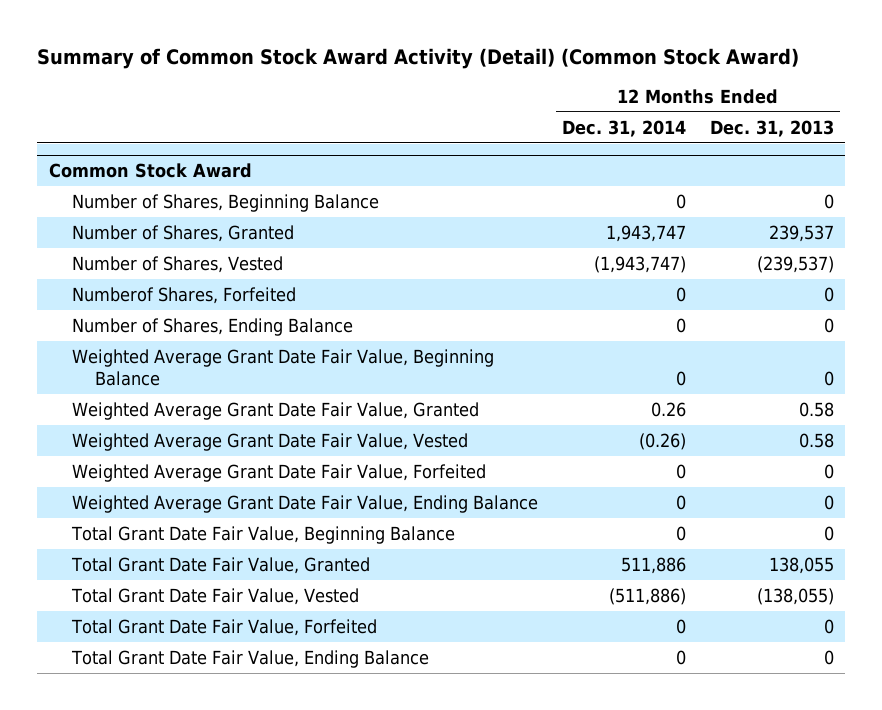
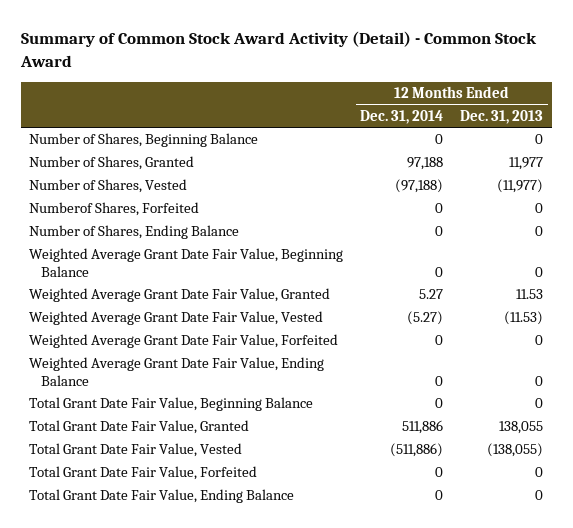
[36,47,799,69] Summary of Common Stock Award Activity (Detail) (Common Stock Award) -> [19,30,537,67] Summary of Common Stock Award Activity (Detail) - Common Stock Award
[48,162,252,178] Common Stock Award -> none
[605,224,686,242] 1,943,747 -> [407,157,444,171] 97,188
[768,224,834,242] 239,537 -> [509,157,544,171] 11,977
[593,255,686,273] (1,943,747) -> [395,179,444,194] (97,188)
[756,255,834,273] (239,537) -> [497,179,544,194] (11,977)
[650,401,686,417] 0.26 -> [419,289,444,300] 5.27
[798,401,834,417] 0.58 -> [516,289,544,300] 11.53
[638,432,686,450] (0.26) -> [407,311,444,326] (5.27)
[798,432,834,448] 0.58 -> [504,311,544,326] (11.53)

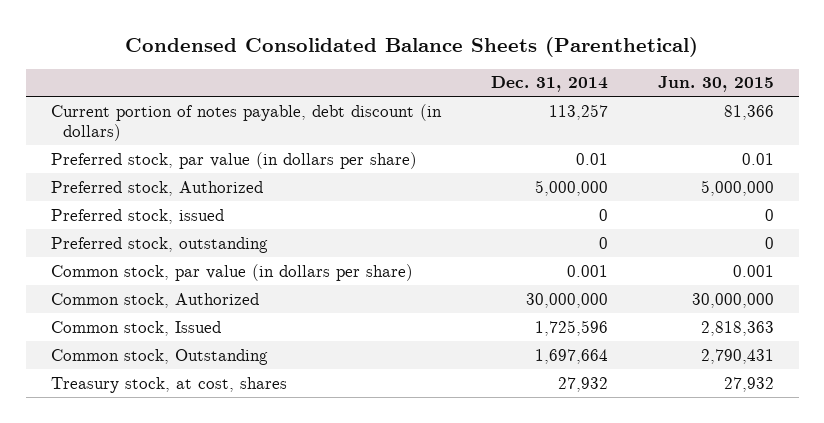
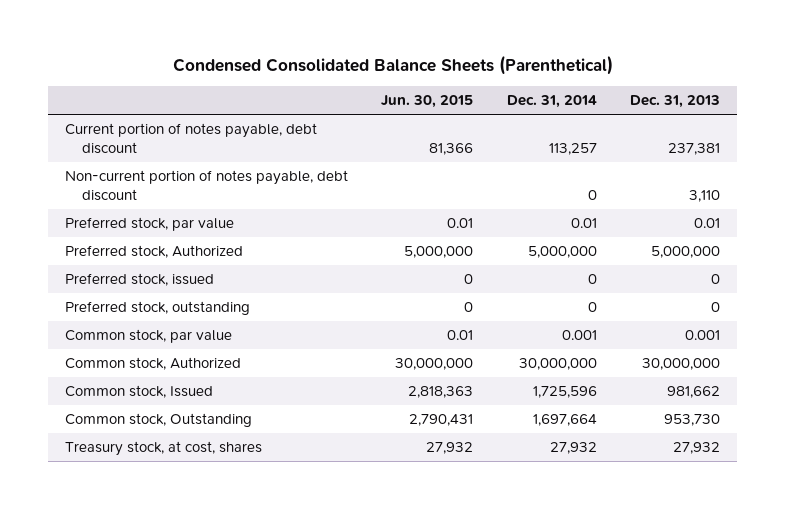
none -> [630,95,721,109] Dec. 31, 2013
[50,103,442,141] Current portion of notes payable, debt discount (in dollars) -> [64,123,317,155] Current portion of notes payable, debt discount
none -> [64,170,348,202] Non-current portion of notes payable, debt discount
[50,151,417,169] Preferred stock, par value (in dollars per share) -> [64,217,234,232] Preferred stock, par value
[50,263,413,281] Common stock, par value (in dollars per share) -> [64,329,232,344] Common stock, par value
[732,264,774,277] 0.001 -> [447,330,474,341] 0.01

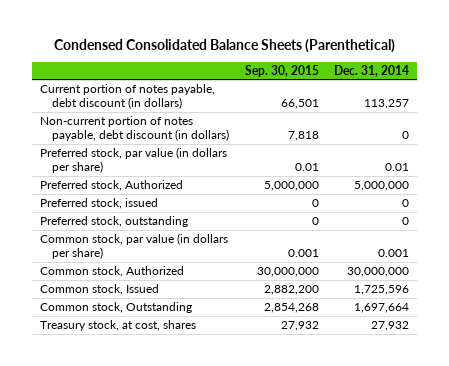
[381,95,474,109] Jun. 30, 2015 -> none
[630,95,721,109] Dec. 31, 2013 -> none
none -> [244,64,319,77] Sep. 30, 2015
[64,123,317,155] Current portion of notes payable, debt discount -> [39,83,215,110] Current portion of notes payable, debt discount (in dollars)
[64,170,348,202] Non-current portion of notes payable, debt discount -> [39,115,230,142] Non-current portion of notes payable, debt discount (in dollars)
[64,217,234,232] Preferred stock, par value -> [39,146,227,174] Preferred stock, par value (in dollars per share)
[64,329,232,344] Common stock, par value -> [39,232,228,260] Common stock, par value (in dollars per share)

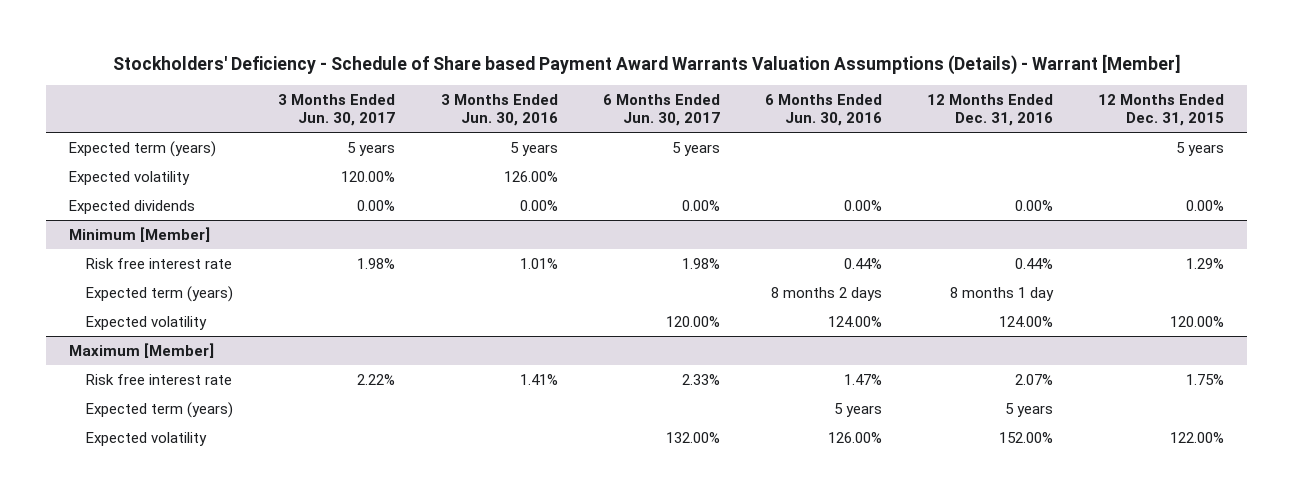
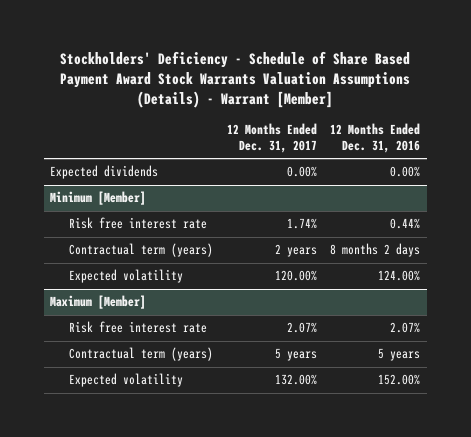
[112,53,1181,75] Stockholders' Deficiency - Schedule of Share based Payment Award Warrants Valuation Assumptions (Details) - Warrant [Member] -> [60,50,411,108] Stockholders' Deficiency - Schedule of Share Based Payment Award Stock Warrants Valuation Assumptions (Details) - Warrant [Member]
[278,93,396,127] 3 Months Ended Jun. 30, 2017 -> none
[440,93,558,127] 3 Months Ended Jun. 30, 2016 -> none
[602,93,720,127] 6 Months Ended Jun. 30, 2017 -> none
[765,93,883,127] 6 Months Ended Jun. 30, 2016 -> none
[1098,93,1225,127] 12 Months Ended Dec. 31, 2015 -> none
none -> [226,122,317,153] 12 Months Ended Dec. 31, 2017
[68,140,216,157] Expected term (years) -> none
[68,170,190,185] Expected volatility -> none
[86,285,234,302] Expected term (years) -> [69,243,214,258] Contractual term (years)
[950,286,1055,301] 8 months 1 day -> [330,243,421,258] 8 months 2 days
[86,401,234,418] Expected term (years) -> [69,347,214,362] Contractual term (years)

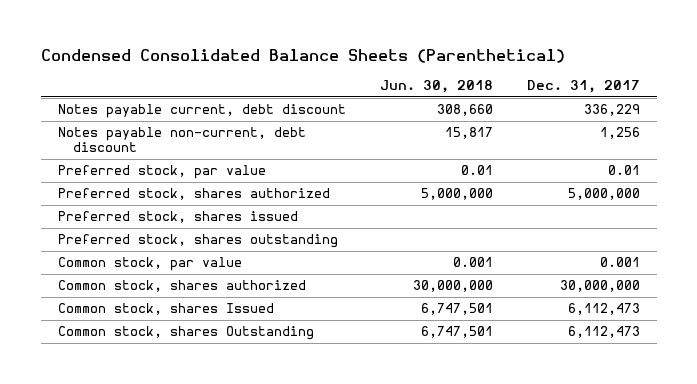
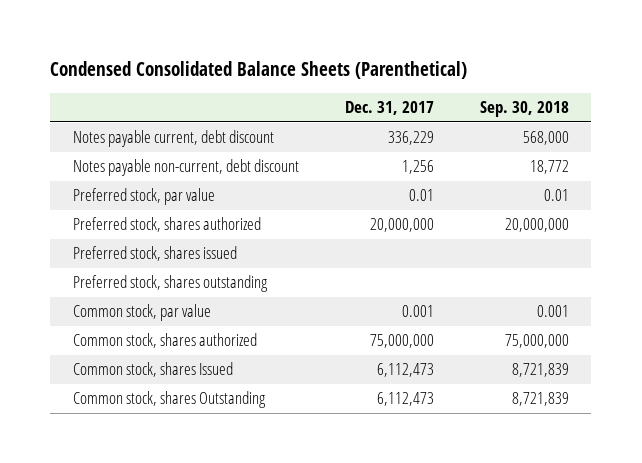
[379,80,493,94] Jun. 30, 2018 -> none
none -> [479,101,569,118] Sep. 30, 2018
[567,188,640,201] 5,000,000 -> [369,218,434,233] 20,000,000
[559,280,640,293] 30,000,000 -> [369,334,434,349] 75,000,000

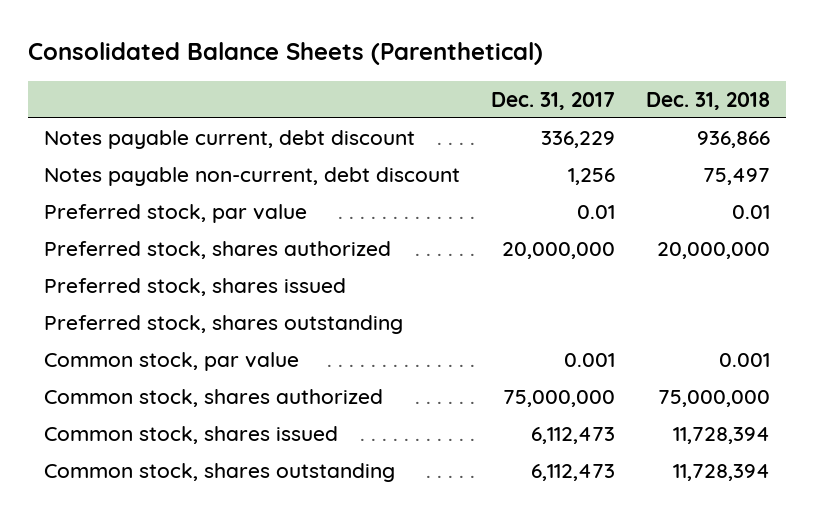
[50,61,468,80] Condensed Consolidated Balance Sheets (Parenthetical) -> [27,42,543,66] Consolidated Balance Sheets (Parenthetical)
[479,101,569,118] Sep. 30, 2018 -> none
none -> [646,91,771,110] Dec. 31, 2018
[73,362,234,378] Common stock, shares Issued -> [43,425,338,444] Common stock, shares issued
[73,391,267,409] Common stock, shares Outstanding -> [43,462,395,482] Common stock, shares outstanding

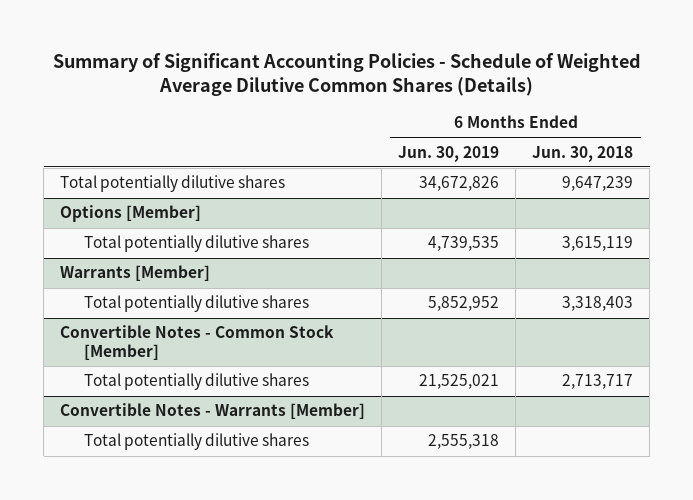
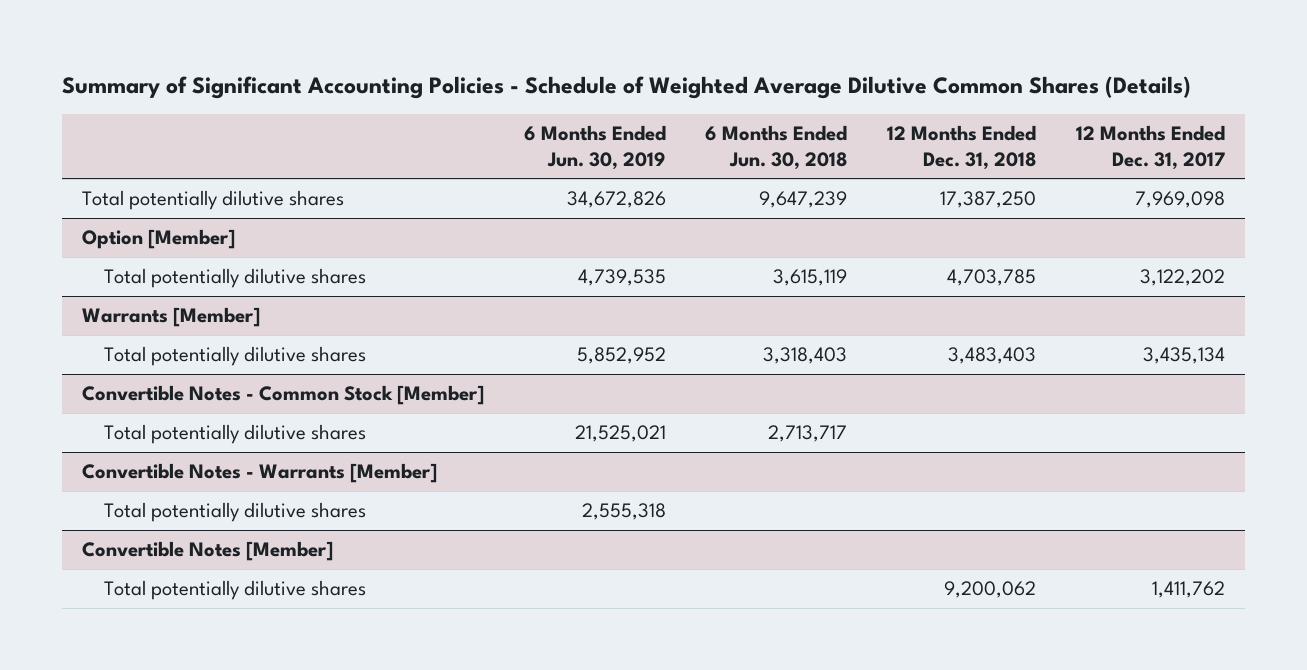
none -> [887,124,1037,170] 12 Months Ended Dec. 31, 2018
none -> [1076,124,1226,170] 12 Months Ended Dec. 31, 2017
[60,205,202,223] Options [Member] -> [81,229,235,250] Option [Member]
none -> [81,541,333,562] Convertible Notes [Member]
none -> [103,580,366,601] Total potentially dilutive shares

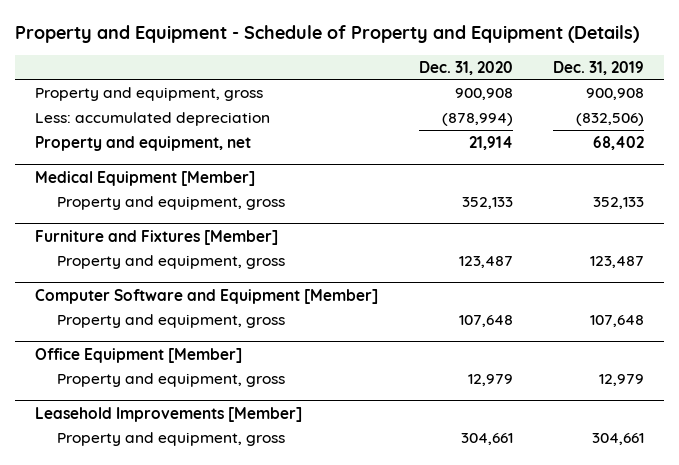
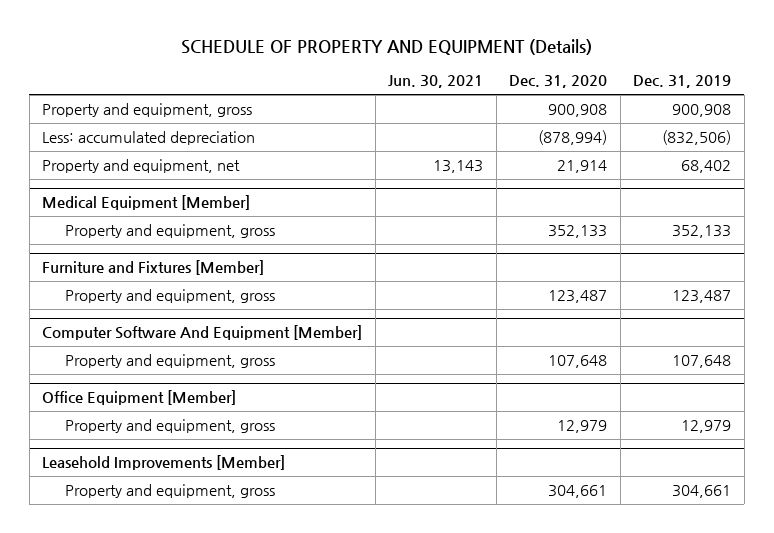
[14,25,639,44] Property and Equipment - Schedule of Property and Equipment (Details) -> [180,38,592,55] SCHEDULE OF PROPERTY AND EQUIPMENT (Details)
none -> [388,75,484,89] Jun. 30, 2021
[34,288,378,304] Computer Software and Equipment [Member] -> [42,325,363,341] Computer Software And Equipment [Member]

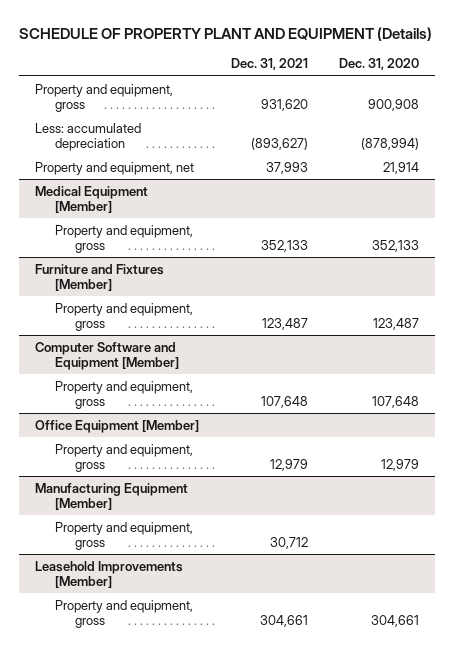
[180,38,592,55] SCHEDULE OF PROPERTY AND EQUIPMENT (Details) -> [18,26,432,41] SCHEDULE OF PROPERTY PLANT AND EQUIPMENT (Details)
[388,75,484,89] Jun. 30, 2021 -> none
[633,75,732,89] Dec. 31, 2019 -> none
none -> [230,58,308,71] Dec. 31, 2021
[42,325,363,341] Computer Software And Equipment [Member] -> [34,341,179,370] Computer Software and Equipment [Member]
none -> [34,482,188,510] Manufacturing Equipment [Member]
none -> [54,521,193,550] Property and equipment, gross

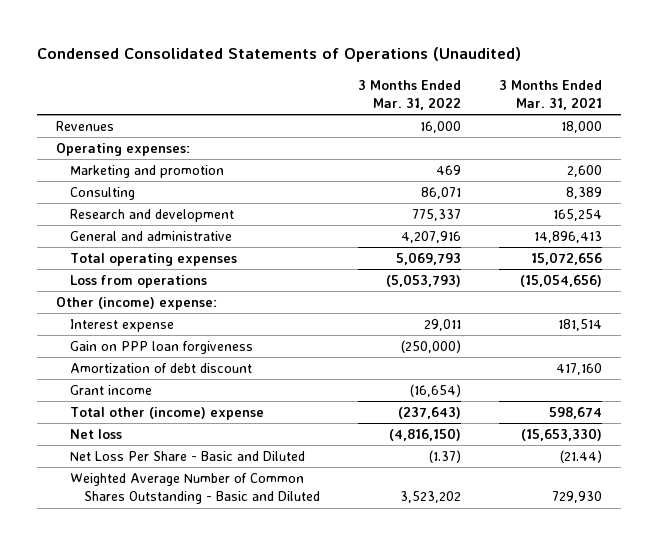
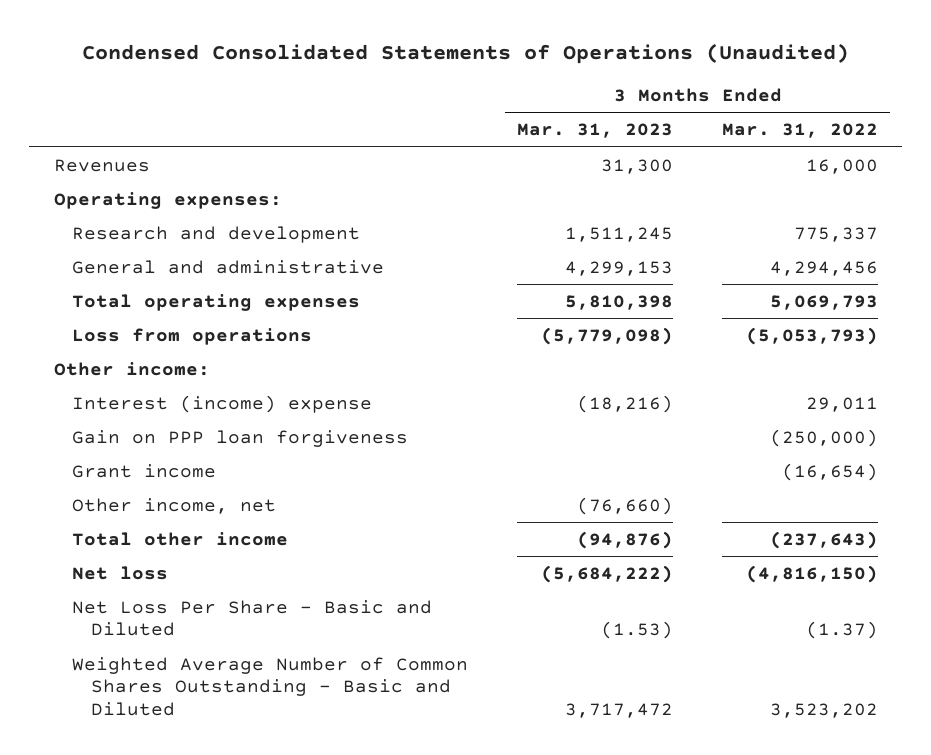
[499,79,603,111] 3 Months Ended Mar. 31, 2021 -> none
none -> [517,123,674,139] Mar. 31, 2023
[70,165,225,179] Marketing and promotion -> none
[70,187,136,201] Consulting -> none
[401,231,462,244] 4,207,916 -> [769,260,878,276] 4,294,456
[56,297,218,311] Other (income) expense: -> [53,361,210,376] Other income:
[70,319,175,333] Interest expense -> [72,394,373,413] Interest (income) expense
[70,363,253,374] Amortization of debt discount -> none
none -> [72,497,277,514] Other income, net
[70,407,265,421] Total other (income) expense -> [72,531,289,546] Total other income

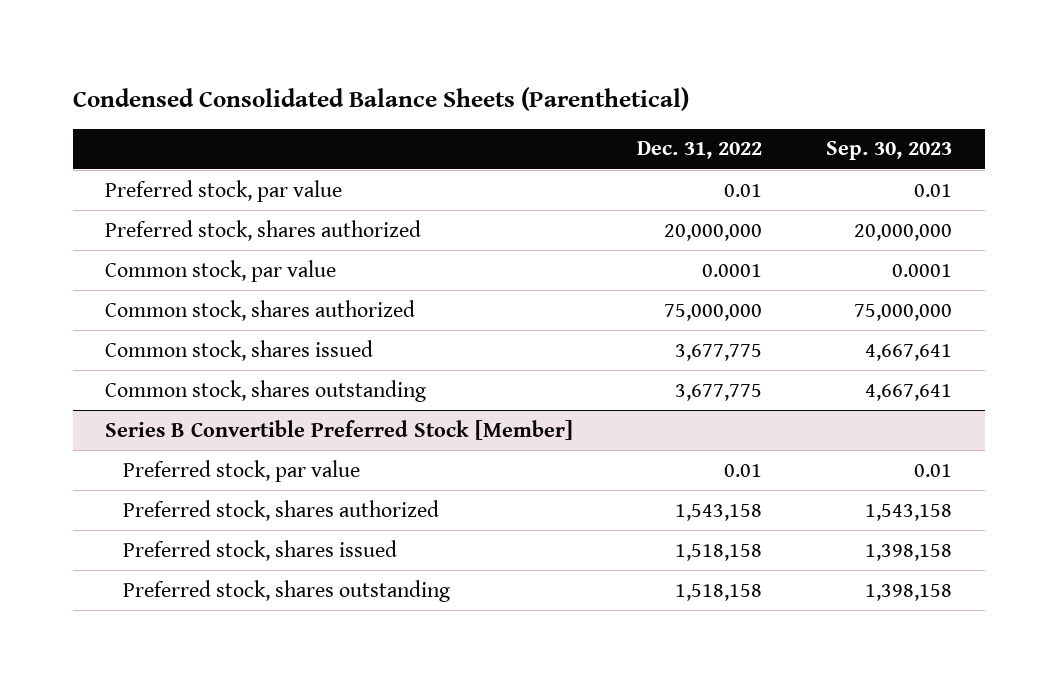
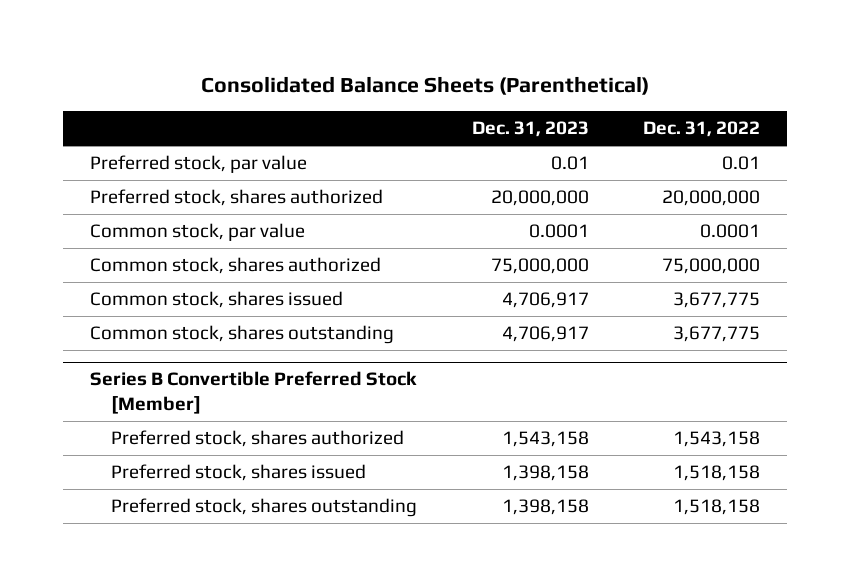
[72,86,689,111] Condensed Consolidated Balance Sheets (Parenthetical) -> [201,76,650,96] Consolidated Balance Sheets (Parenthetical)
[826,141,953,161] Sep. 30, 2023 -> none
none -> [471,121,589,138] Dec. 31, 2023
[122,459,360,482] Preferred stock, par value -> none

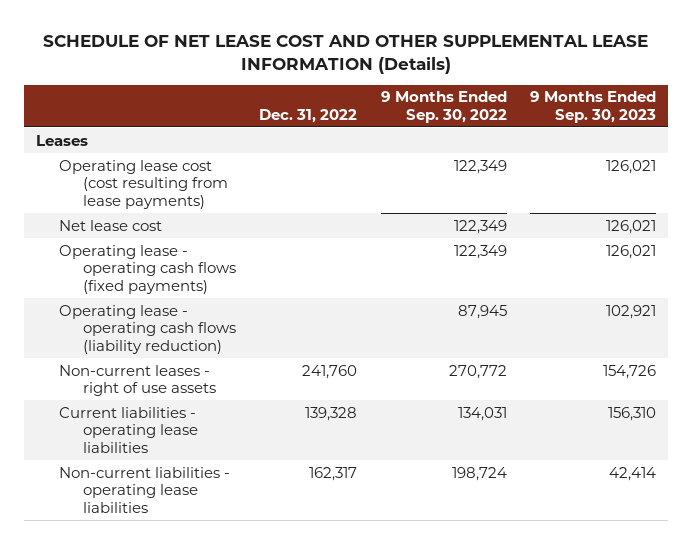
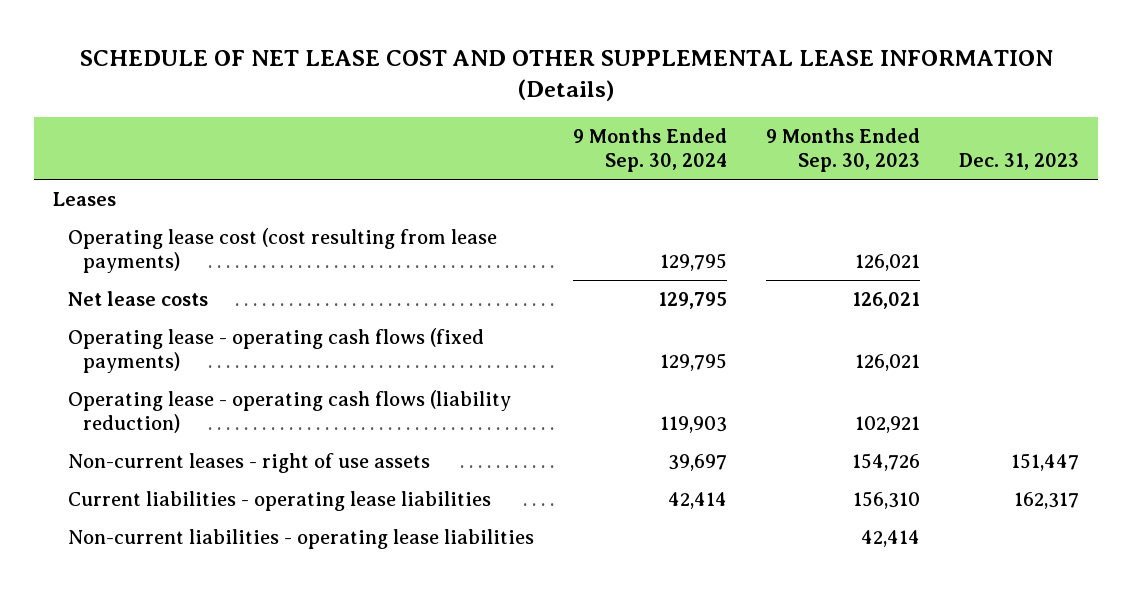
[259,108,358,123] Dec. 31, 2022 -> none
[380,91,507,123] 9 Months Ended Sep. 30, 2022 -> none
none -> [573,127,728,173] 9 Months Ended Sep. 30, 2024
none -> [958,153,1079,171] Dec. 31, 2023
[59,219,163,231] Net lease cost -> [68,290,209,306] Net lease costs

